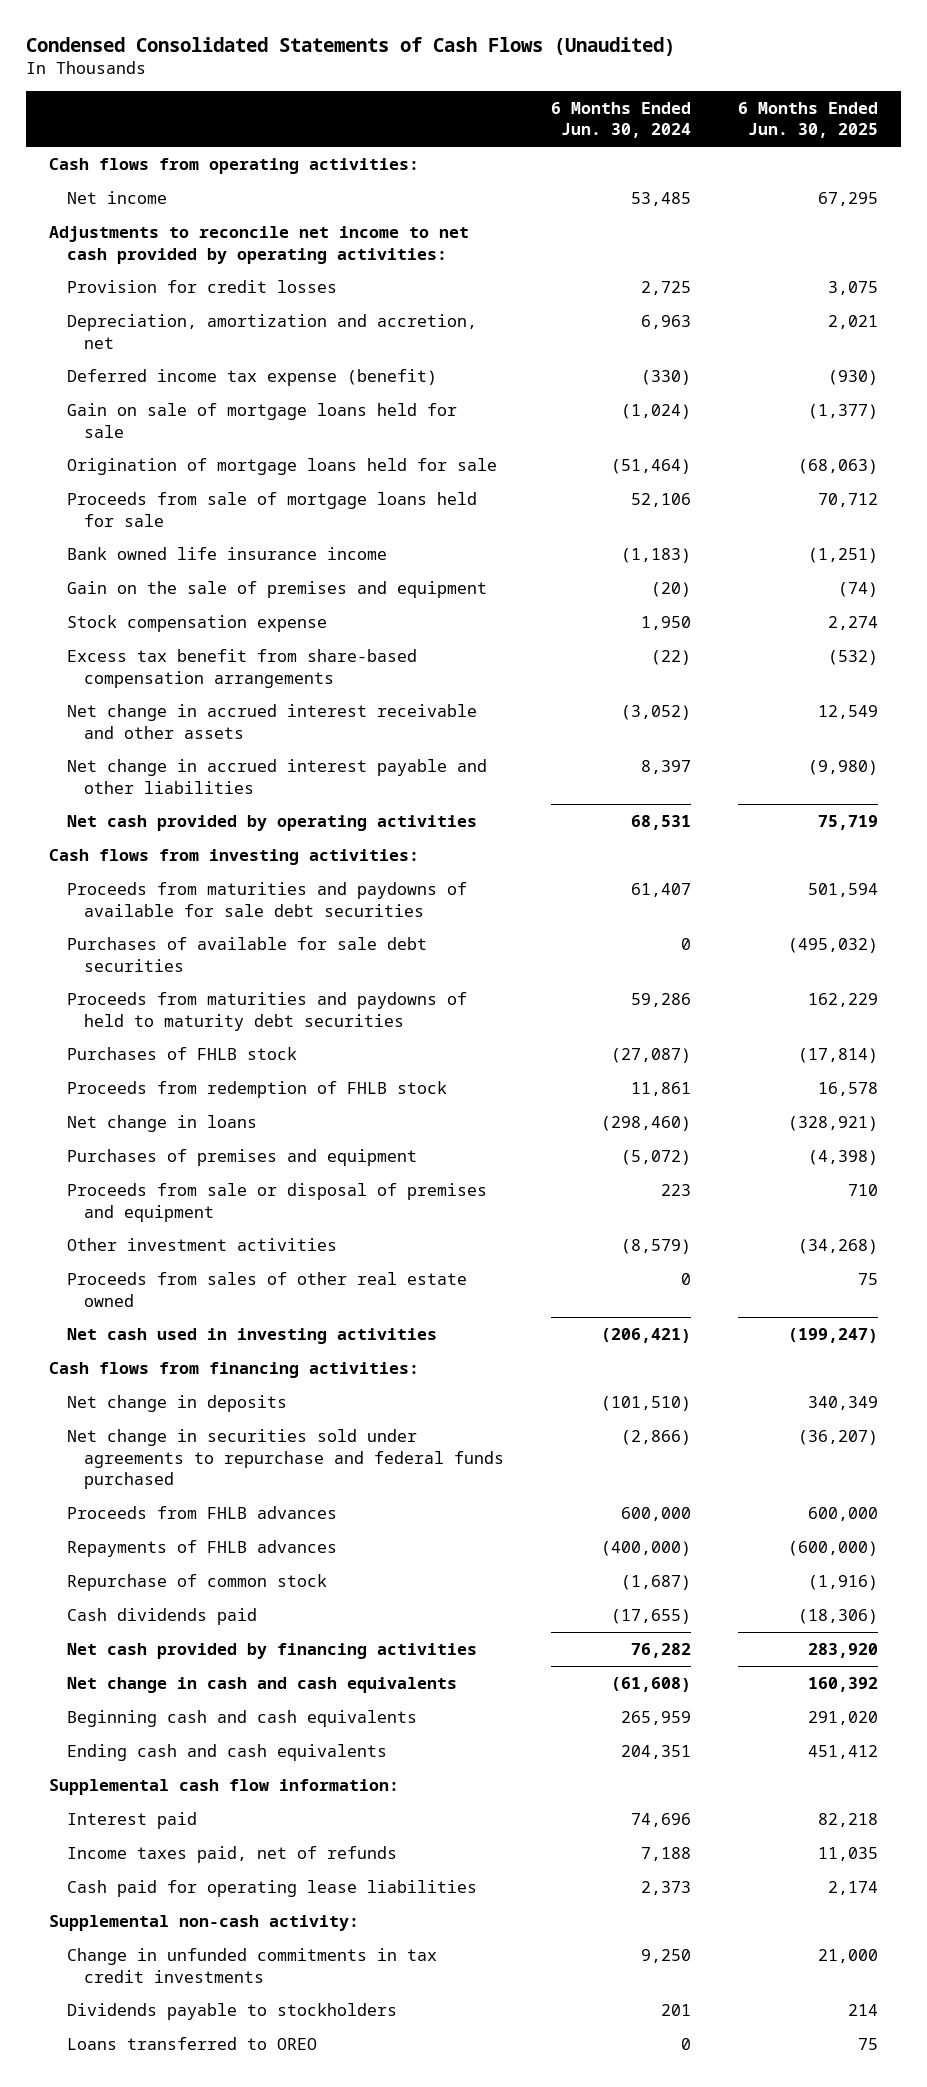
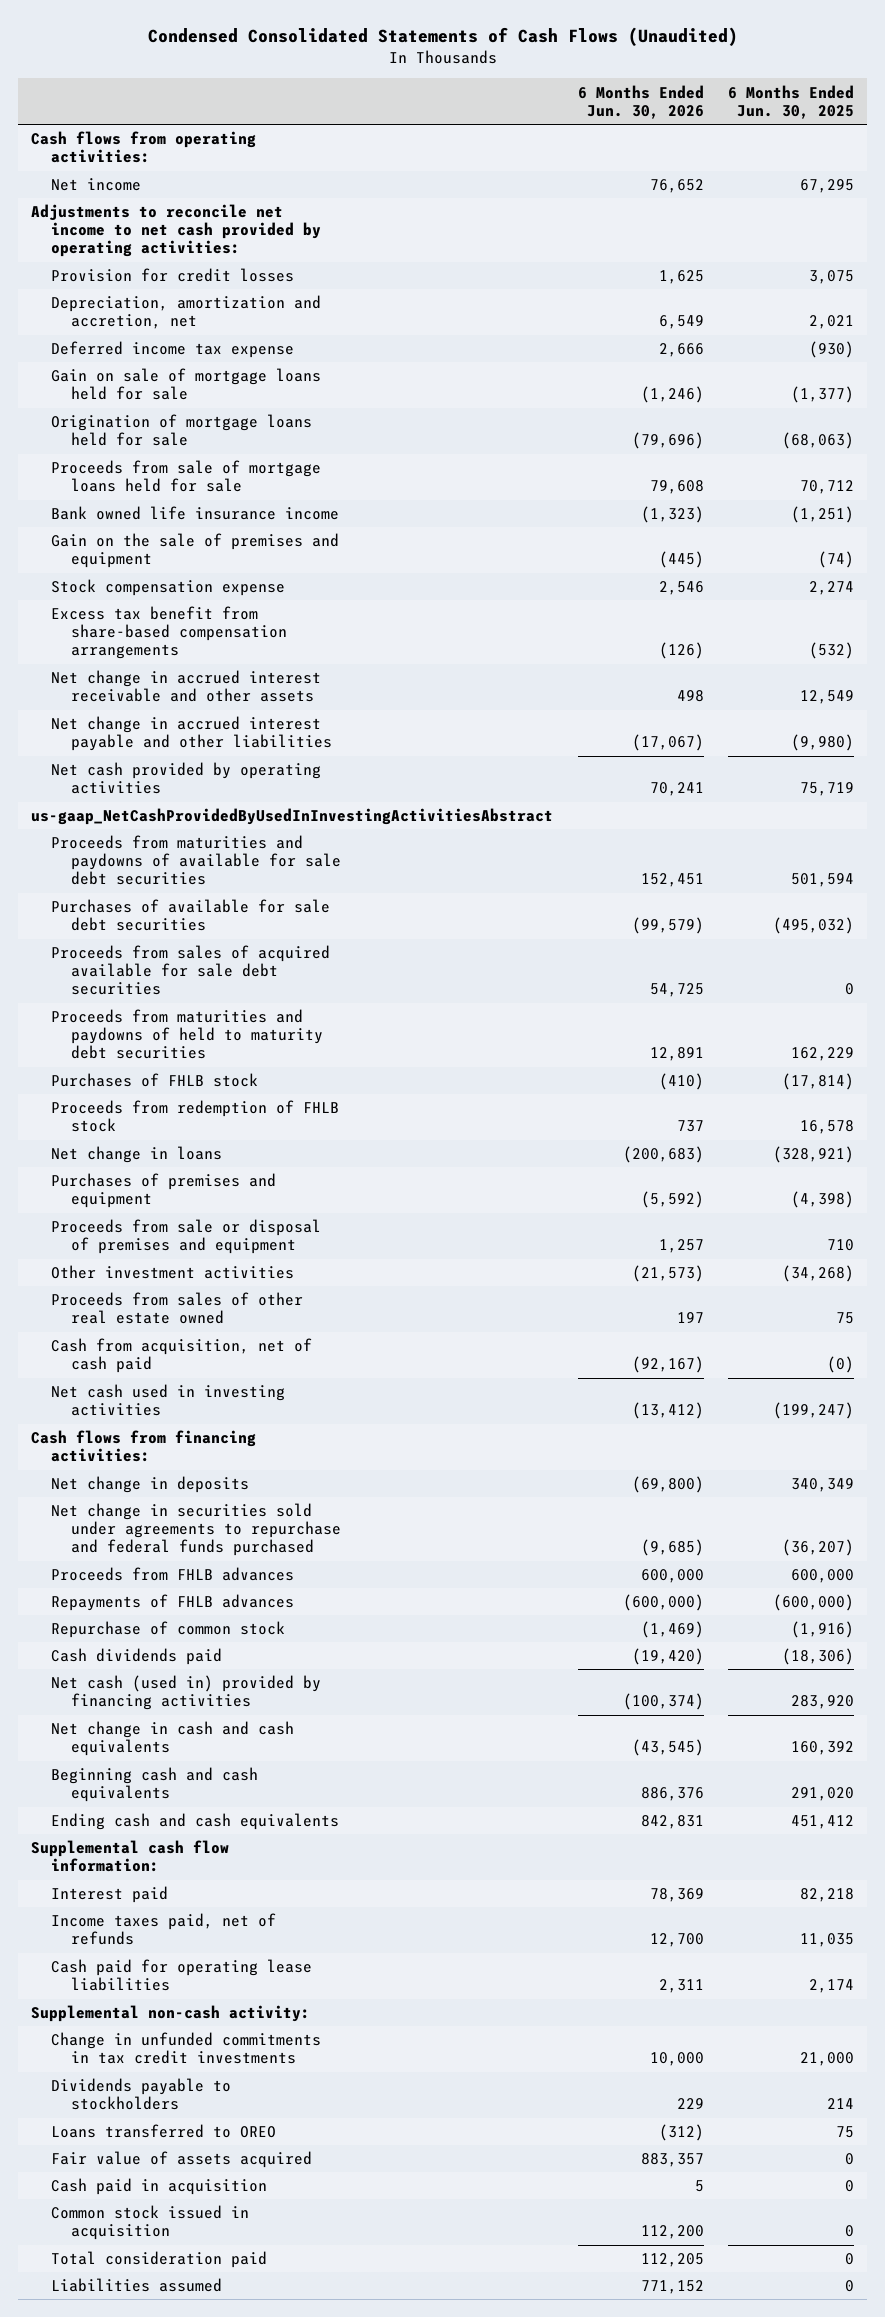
[551,101,692,139] 6 Months Ended Jun. 30, 2024 -> none
none -> [577,84,704,119] 6 Months Ended Jun. 30, 2026
[66,368,437,386] Deferred income tax expense (benefit) -> [50,341,294,359] Deferred income tax expense
[49,848,420,865] Cash flows from investing activities: -> [30,808,553,826] us-gaap_NetCashProvidedByUsedInInvestingActivitiesAbstract
none -> [50,945,330,996] Proceeds from sales of acquired available for sale debt securities
none -> [50,1338,312,1374] Cash from acquisition, net of cash paid
[66,1642,477,1659] Net cash provided by financing activities -> [50,1675,321,1711] Net cash (used in) provided by financing activities
none -> [50,2151,312,2169] Fair value of assets acquired
none -> [50,2178,267,2196] Cash paid in acquisition
none -> [50,2205,249,2241] Common stock issued in acquisition
none -> [50,2251,267,2269] Total consideration paid
none -> [50,2278,222,2293] Liabilities assumed

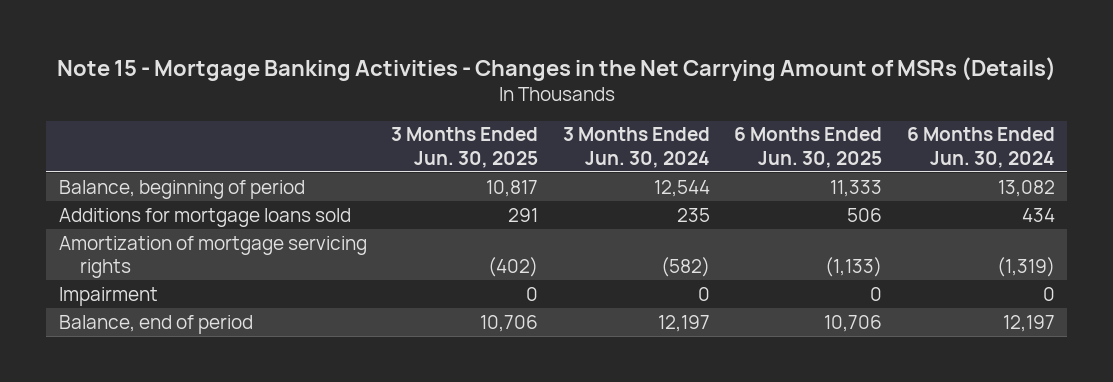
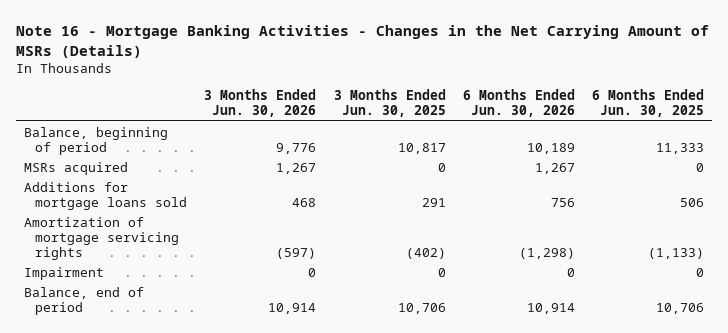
[56,56,1056,81] Note 15 - Mortgage Banking Activities - Changes in the Net Carrying Amount of MSRs (Details) -> [15,24,709,58] Note 16 - Mortgage Banking Activities - Changes in the Net Carrying Amount of MSRs (Details)
[562,127,710,168] 3 Months Ended Jun. 30, 2024 -> none
[906,127,1055,168] 6 Months Ended Jun. 30, 2024 -> none
none -> [204,89,317,118] 3 Months Ended Jun. 30, 2026
none -> [462,89,575,118] 6 Months Ended Jun. 30, 2026
none -> [24,161,129,175] MSRs acquired

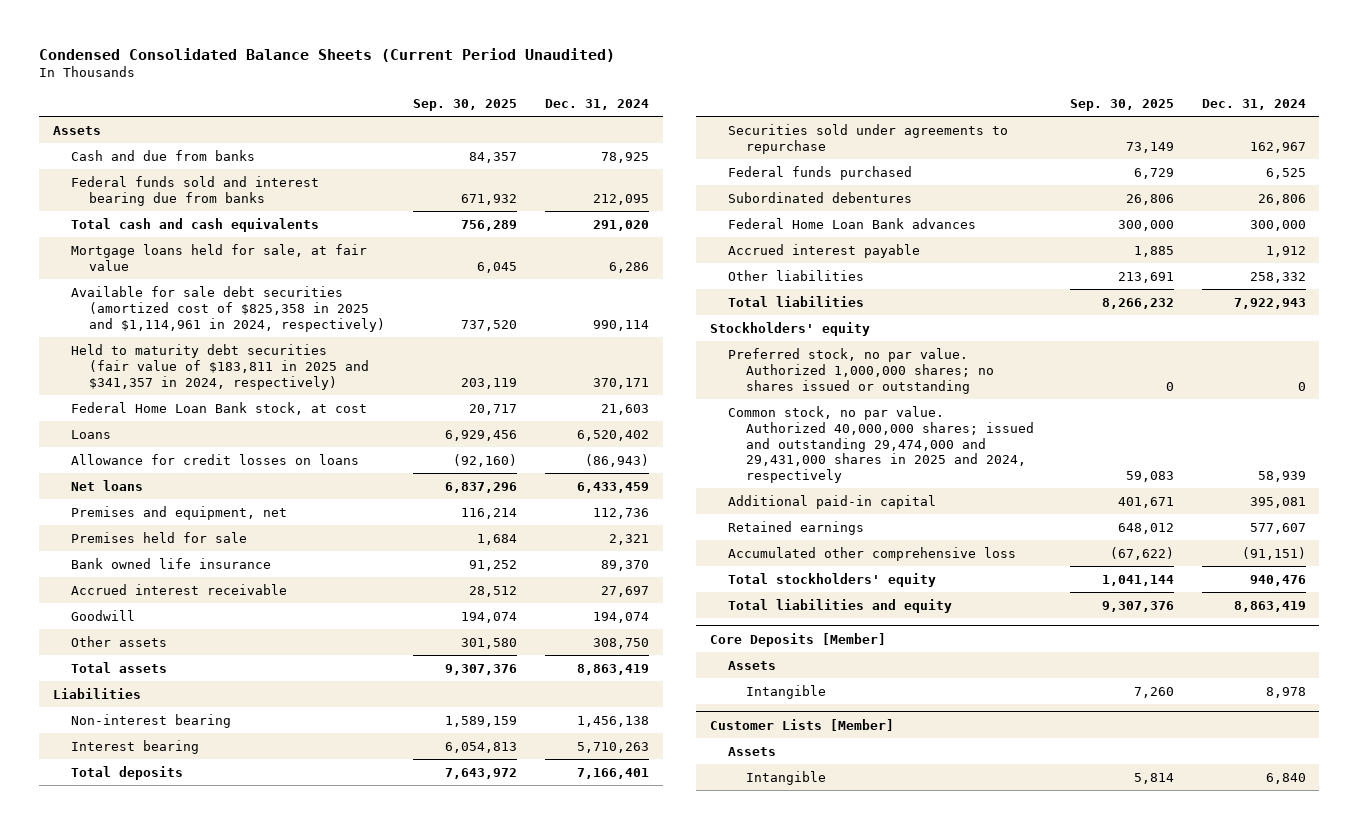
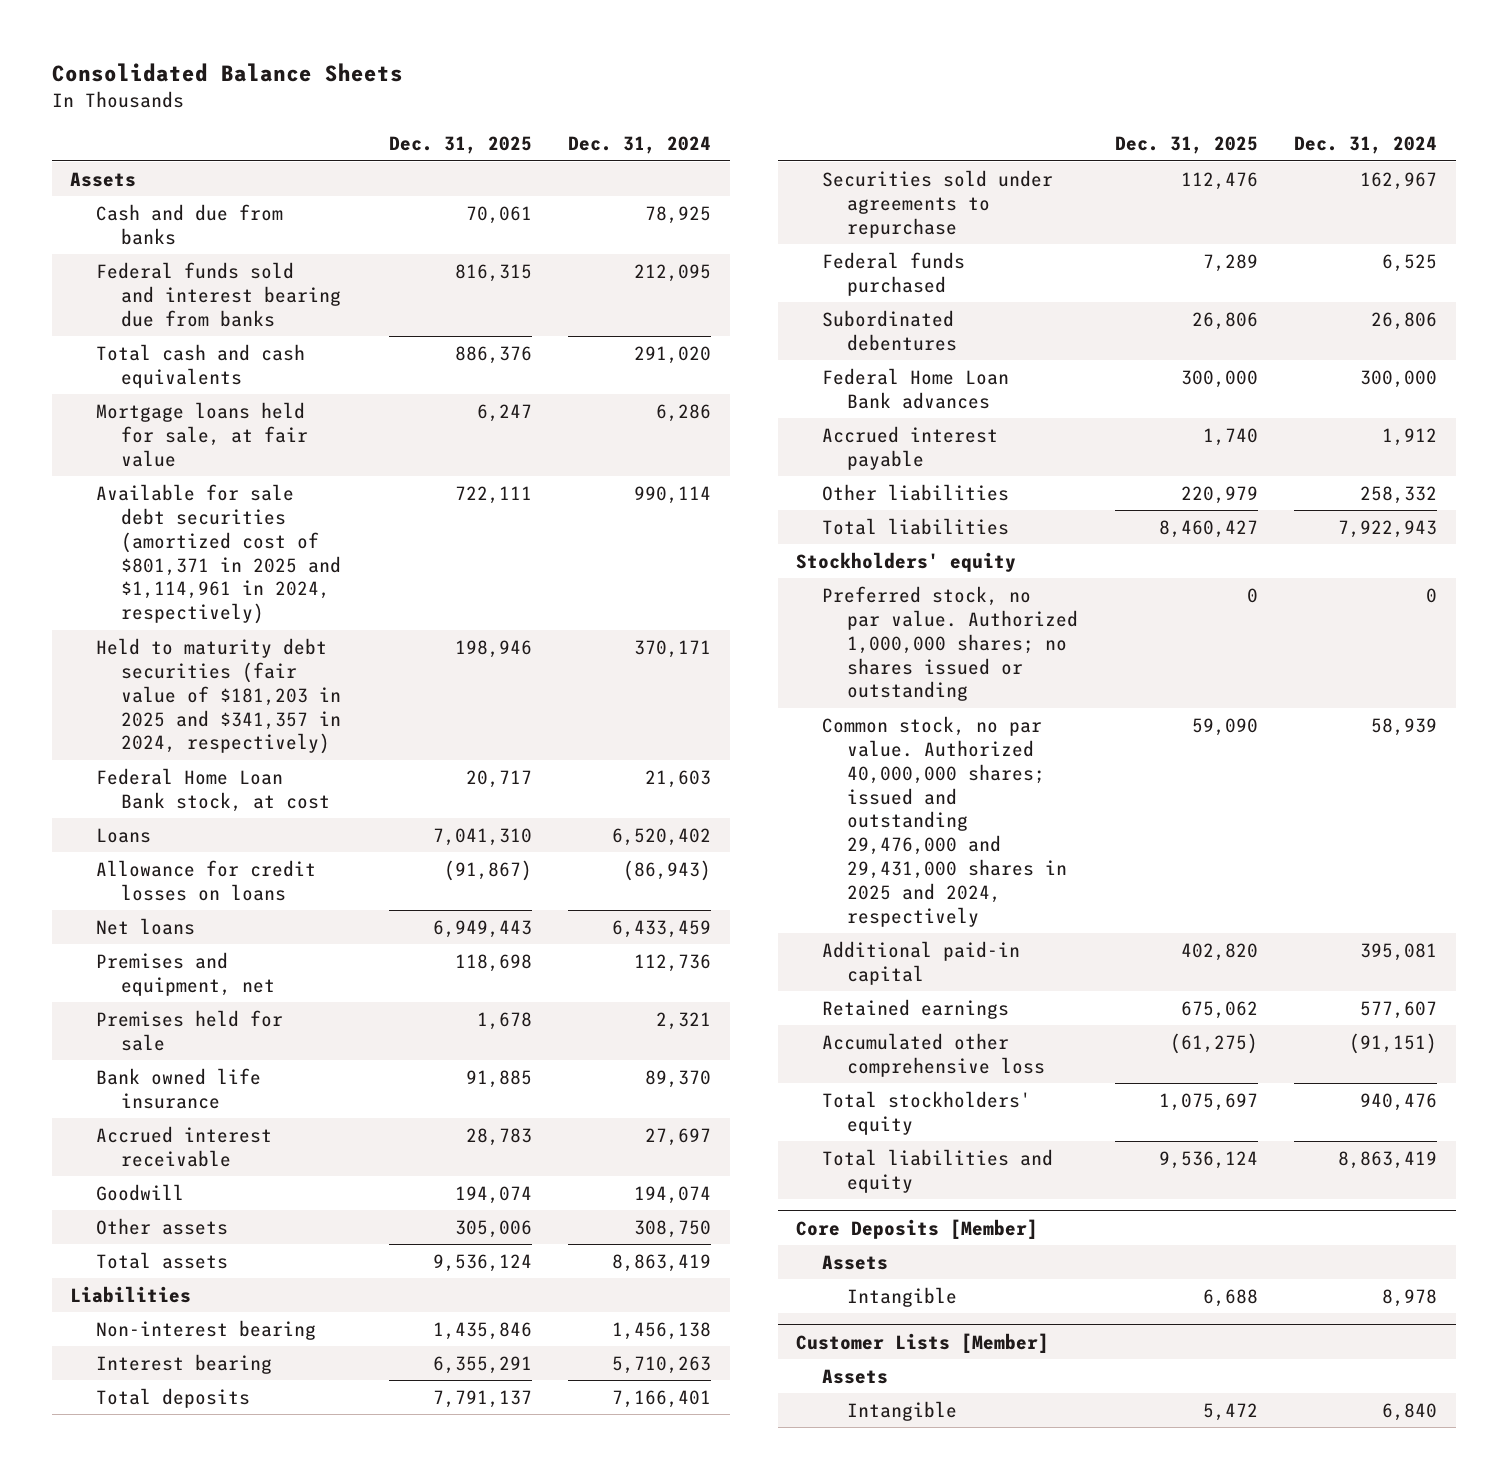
[39,47,616,62] Condensed Consolidated Balance Sheets (Current Period Unaudited) -> [51,63,403,83] Consolidated Balance Sheets
[413,99,518,112] Sep. 30, 2025 -> none
none -> [388,136,532,155] Dec. 31, 2025
[71,285,386,332] Available for sale debt securities (amortized cost of $825,358 in 2025 and $1,114,961 in 2024, respectively) -> [95,483,342,625] Available for sale debt securities (amortized cost of $801,371 in 2025 and $1,114,961 in 2024, respectively)
[71,343,370,390] Held to maturity debt securities (fair value of $183,811 in 2025 and $341,357 in 2024, respectively) -> [95,637,342,755] Held to maturity debt securities (fair value of $181,203 in 2025 and $341,357 in 2024, respectively)
[727,405,1034,484] Common stock, no par value. Authorized 40,000,000 shares; issued and outstanding 29,474,000 and 29,431,000 shares in 2025 and 2024, respectively -> [821,715,1068,928] Common stock, no par value. Authorized 40,000,000 shares; issued and outstanding 29,476,000 and 29,431,000 shares in 2025 and 2024, respectively

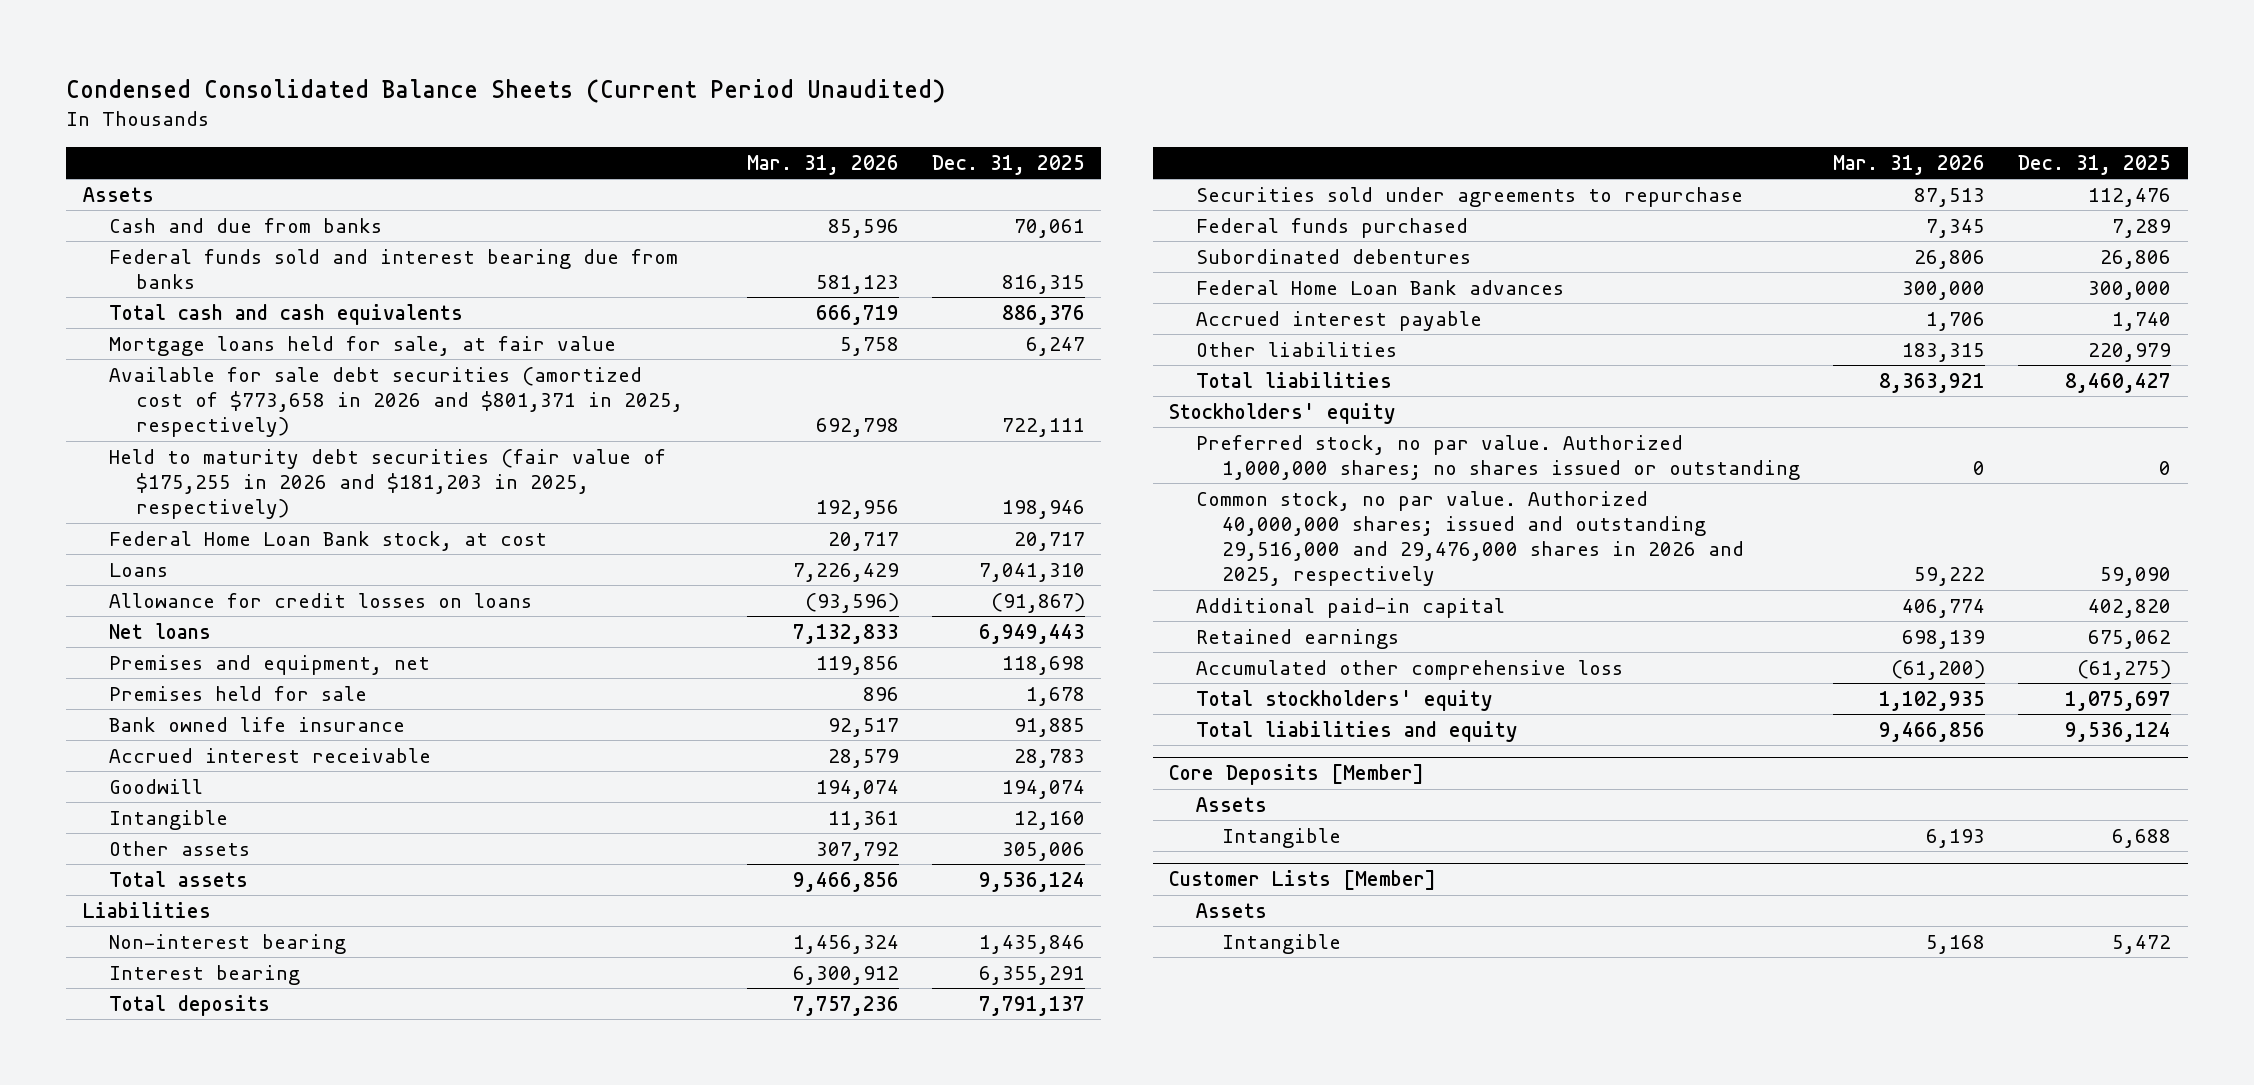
[51,63,403,83] Consolidated Balance Sheets -> [66,79,946,104] Condensed Consolidated Balance Sheets (Current Period Unaudited)
[568,136,712,155] Dec. 31, 2024 -> none
none -> [746,154,899,175] Mar. 31, 2026
[95,483,342,625] Available for sale debt securities (amortized cost of $801,371 in 2025 and $1,114,961 in 2024, respectively) -> [109,366,683,438] Available for sale debt securities (amortized cost of $773,658 in 2026 and $801,371 in 2025, respectively)
[95,637,342,755] Held to maturity debt securities (fair value of $181,203 in 2025 and $341,357 in 2024, respectively) -> [109,448,667,520] Held to maturity debt securities (fair value of $175,255 in 2026 and $181,203 in 2025, respectively)
none -> [109,809,229,830] Intangible
[821,715,1068,928] Common stock, no par value. Authorized 40,000,000 shares; issued and outstanding 29,476,000 and 29,431,000 shares in 2025 and 2024, respectively -> [1195,490,1745,587] Common stock, no par value. Authorized 40,000,000 shares; issued and outstanding 29,516,000 and 29,476,000 shares in 2026 and 2025, respectively

